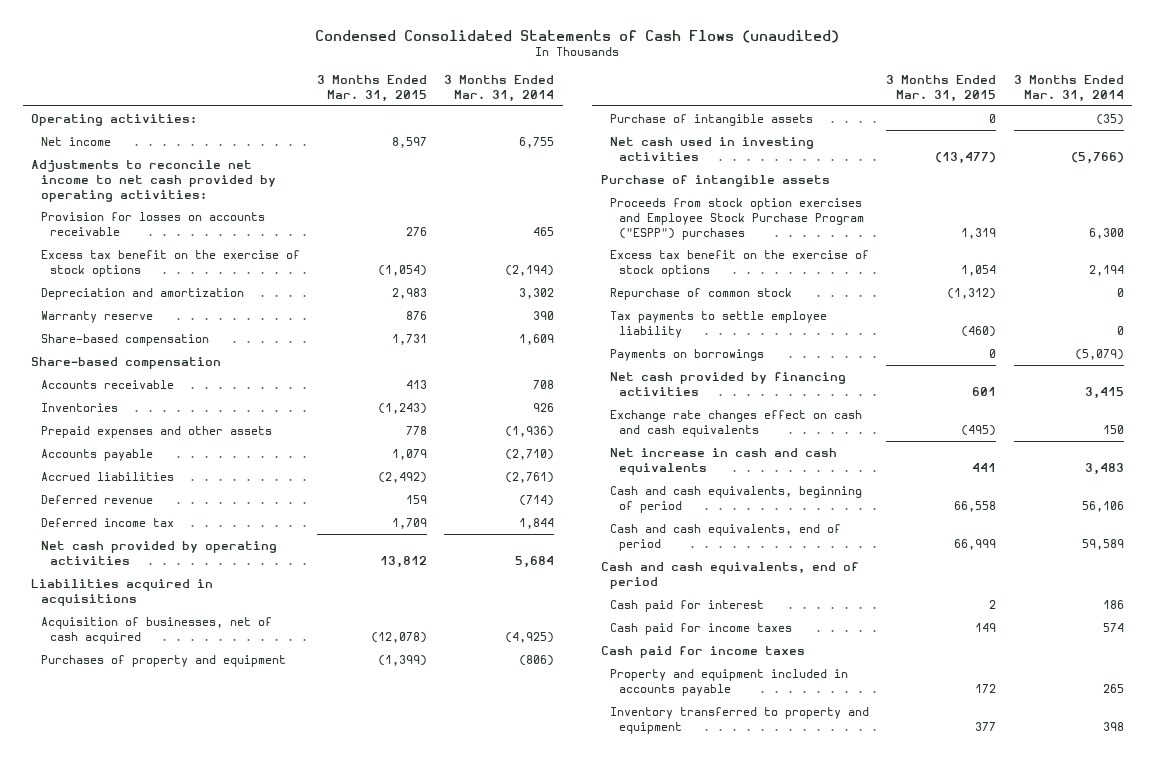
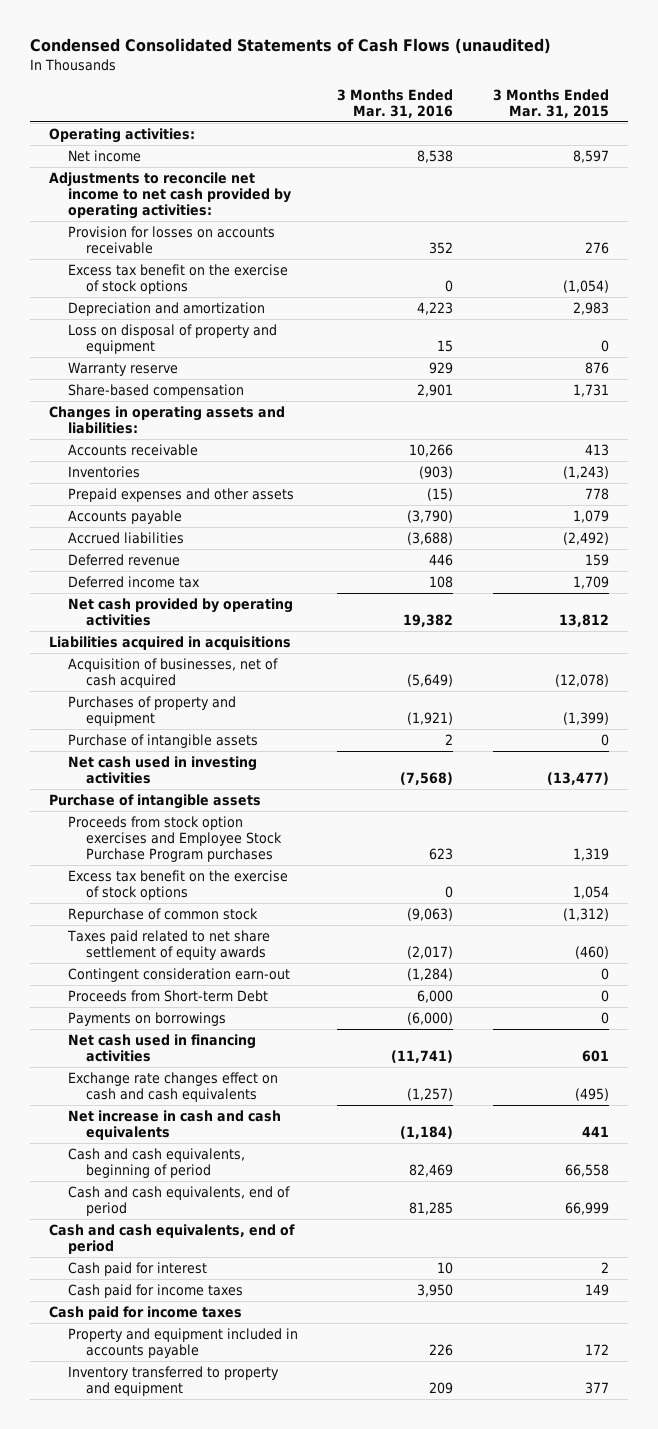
[444,74,555,102] 3 Months Ended Mar. 31, 2014 -> none
none -> [337,88,454,118] 3 Months Ended Mar. 31, 2016
none -> [67,323,277,355] Loss on disposal of property and equipment
[31,356,222,369] Share-based compensation -> [49,405,286,435] Changes in operating assets and liabilities:
[609,197,865,240] Proceeds from stock option exercises and Employee Stock Purchase Program ("ESPP") purchases -> [67,815,283,863] Proceeds from stock option exercises and Employee Stock Purchase Program purchases
[609,310,827,338] Tax payments to settle employee liability -> [66,929,270,961] Taxes paid related to net share settlement of equity awards
none -> [67,967,290,982] Contingent consideration earn-out
none -> [67,989,268,1002] Proceeds from Short-term Debt
[609,371,846,396] Net cash provided by financing activities -> [67,1033,256,1063] Net cash used in financing activities

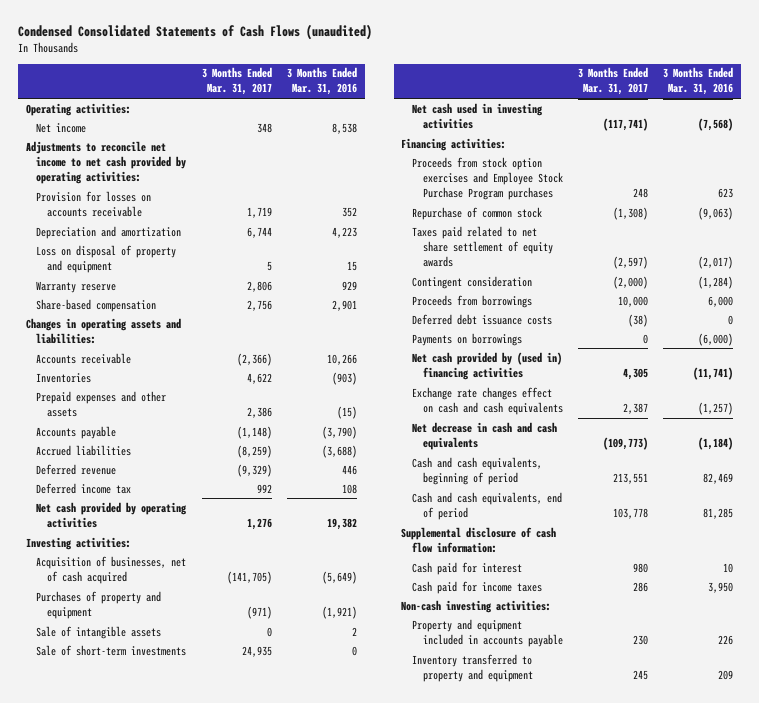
[492,88,609,118] 3 Months Ended Mar. 31, 2015 -> none
none -> [202,67,273,96] 3 Months Ended Mar. 31, 2017
[67,263,288,295] Excess tax benefit on the exercise of stock options -> none
[49,635,292,650] Liabilities acquired in acquisitions -> [25,536,131,550] Investing activities:
[67,733,258,748] Purchase of intangible assets -> [36,625,162,639] Sale of intangible assets
none -> [36,644,187,656] Sale of short-term investments
[49,793,262,809] Purchase of intangible assets -> [401,137,507,151] Financing activities:
[67,869,288,901] Excess tax benefit on the exercise of stock options -> none
[67,967,290,982] Contingent consideration earn-out -> [412,275,533,289] Contingent consideration
[67,989,268,1002] Proceeds from Short-term Debt -> [412,294,533,308] Proceeds from borrowings
none -> [412,313,553,325] Deferred debt issuance costs
[67,1033,256,1063] Net cash used in financing activities -> [412,351,563,380] Net cash provided by (used in) financing activities
[67,1109,281,1141] Net increase in cash and cash equivalents -> [412,421,558,450] Net decrease in cash and cash equivalents
[49,1223,296,1255] Cash and cash equivalents, end of period -> [401,526,557,553] Supplemental disclosure of cash flow information:
[49,1305,243,1320] Cash paid for income taxes -> [401,599,552,613] Non-cash investing activities:

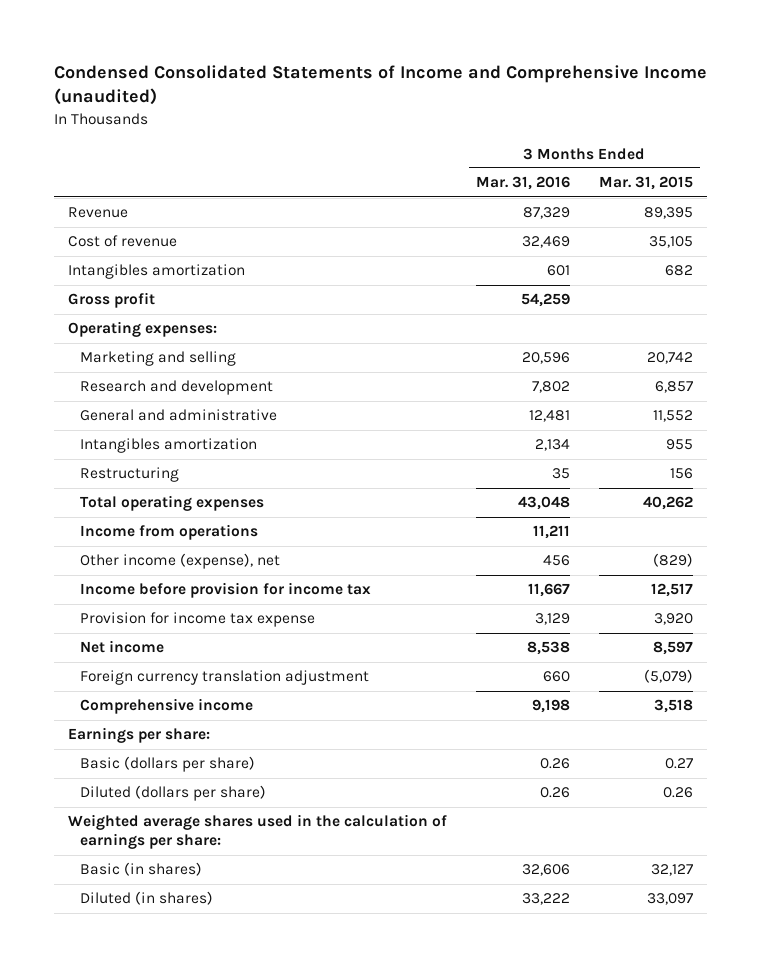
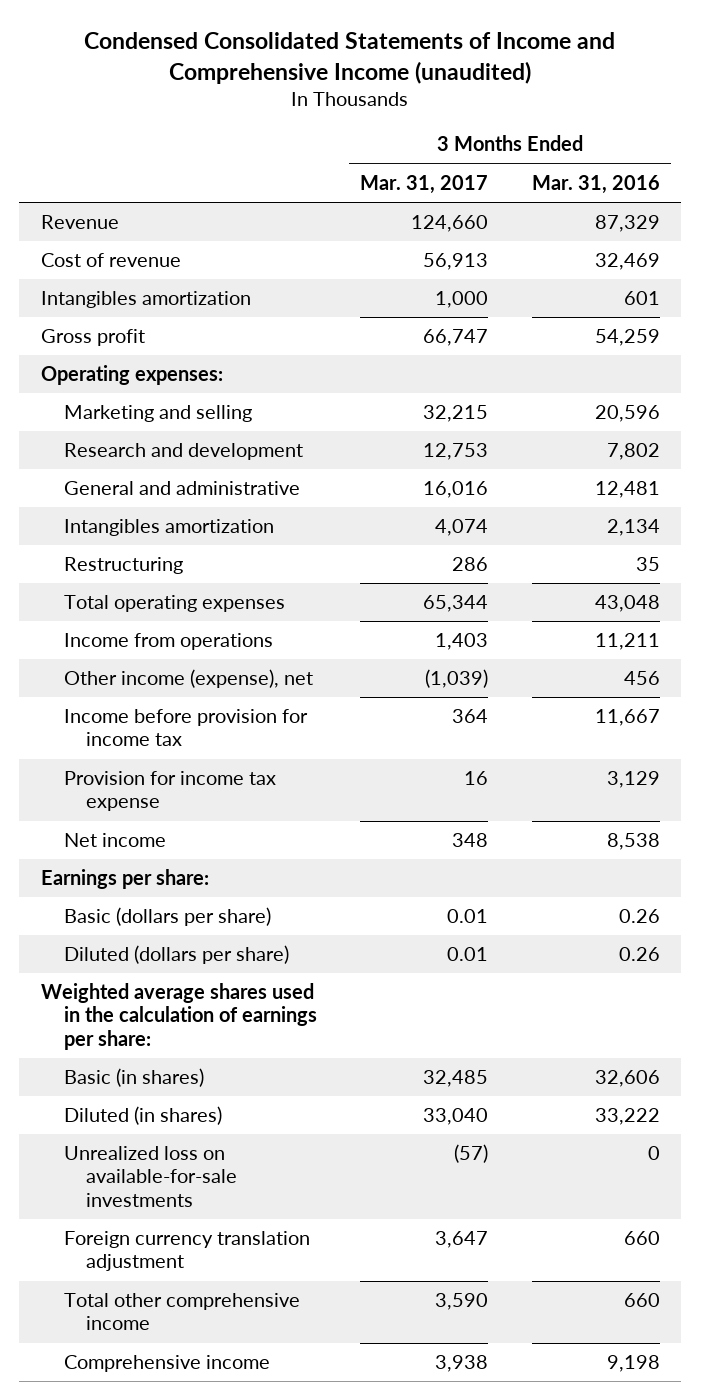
[598,176,693,191] Mar. 31, 2015 -> none
none -> [360,174,489,194] Mar. 31, 2017
none -> [63,1146,238,1207] Unrealized loss on available-for-sale investments
[80,670,370,686] Foreign currency translation adjustment -> [63,1231,310,1272] Foreign currency translation adjustment
none -> [63,1293,300,1331] Total other comprehensive income
[80,698,254,715] Comprehensive income -> [63,1355,270,1373] Comprehensive income

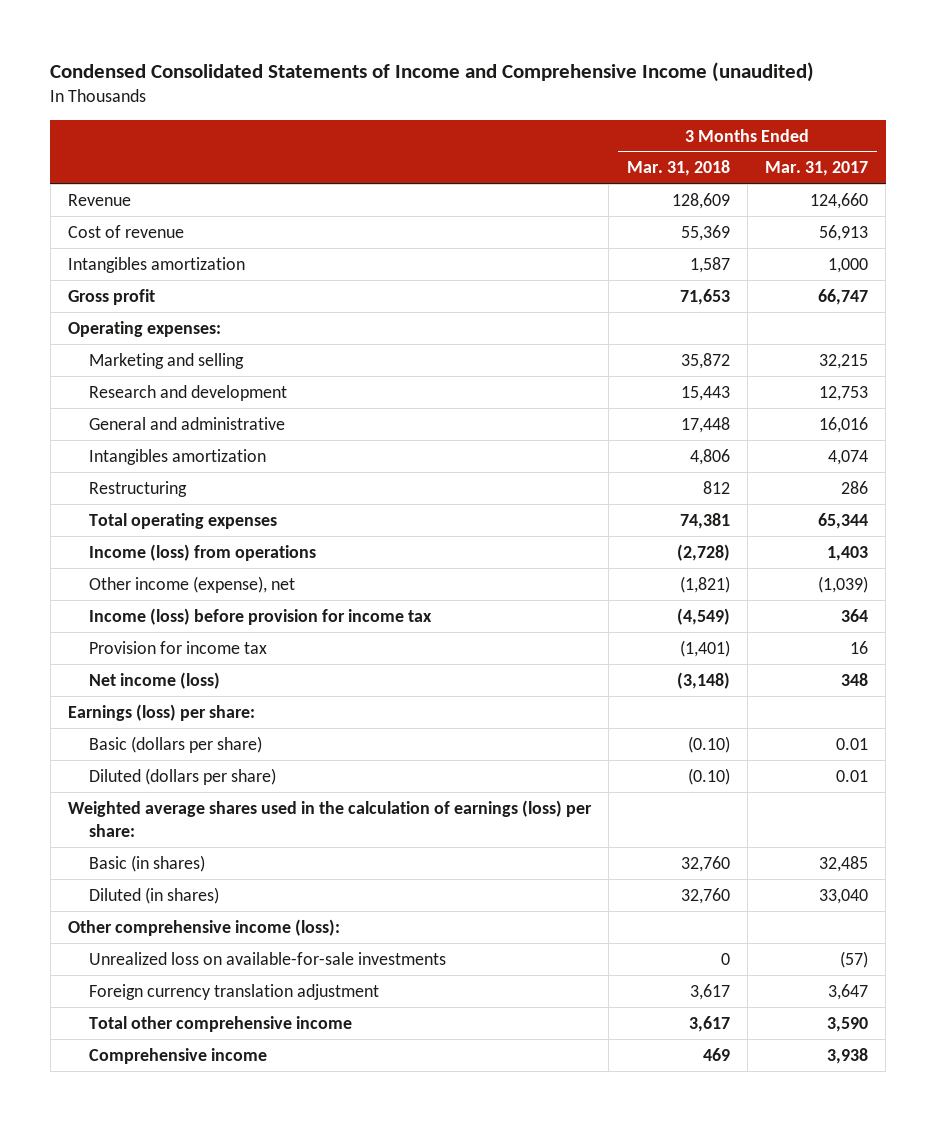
[531,174,660,194] Mar. 31, 2016 -> none
none -> [626,160,730,177] Mar. 31, 2018
[63,633,273,651] Income from operations -> [88,543,316,561] Income (loss) from operations
[63,709,308,747] Income before provision for income tax -> [88,607,432,625] Income (loss) before provision for income tax
[63,771,276,812] Provision for income tax expense -> [88,640,267,654] Provision for income tax
[63,833,166,848] Net income -> [88,671,220,689] Net income (loss)
[40,869,209,890] Earnings per share: -> [68,703,256,721] Earnings (loss) per share:
[40,983,317,1050] Weighted average shares used in the calculation of earnings per share: -> [68,799,593,837] Weighted average shares used in the calculation of earnings (loss) per share:
none -> [68,918,341,936] Other comprehensive income (loss):

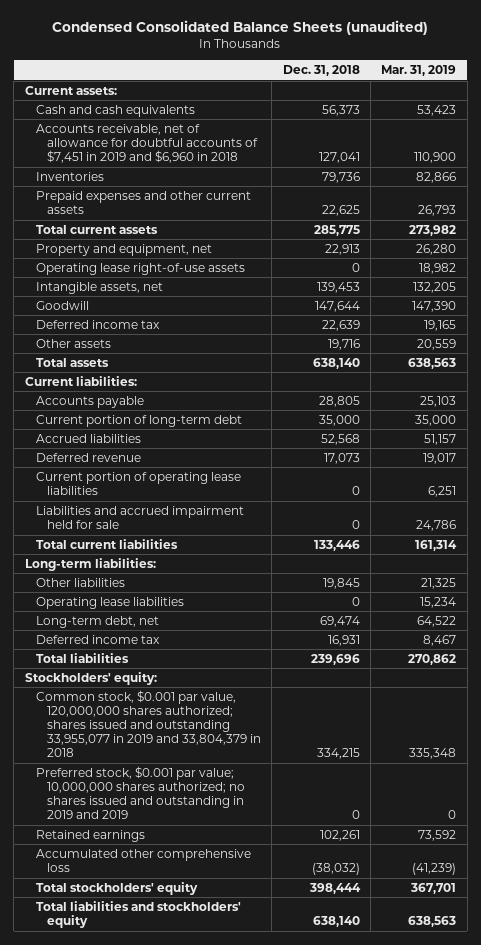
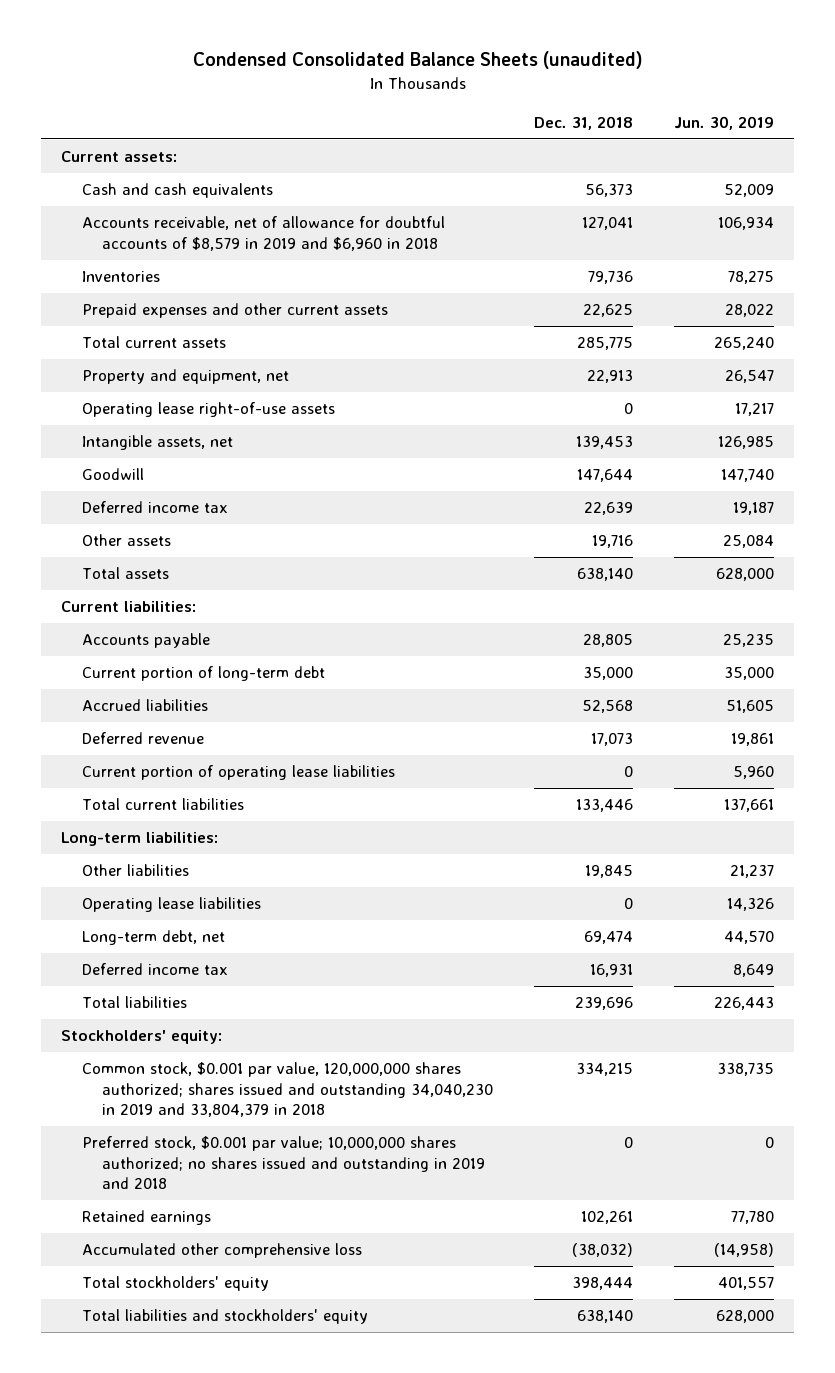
[381,65,457,77] Mar. 31, 2019 -> none
none -> [673,115,774,130] Jun. 30, 2019
[35,123,258,164] Accounts receivable, net of allowance for doubtful accounts of $7,451 in 2019 and $6,960 in 2018 -> [81,216,445,251] Accounts receivable, net of allowance for doubtful accounts of $8,579 in 2019 and $6,960 in 2018
[35,505,244,530] Liabilities and accrued impairment held for sale -> none
[35,689,261,758] Common stock, $0.001 par value, 120,000,000 shares authorized; shares issued and outstanding 33,955,077 in 2019 and 33,804,379 in 2018 -> [81,1062,494,1117] Common stock, $0.001 par value, 120,000,000 shares authorized; shares issued and outstanding 34,040,230 in 2019 and 33,804,379 in 2018
[35,765,245,820] Preferred stock, $0.001 par value; 10,000,000 shares authorized; no shares issued and outstanding in 2019 and 2019 -> [81,1136,486,1189] Preferred stock, $0.001 par value; 10,000,000 shares authorized; no shares issued and outstanding in 2019 and 2018

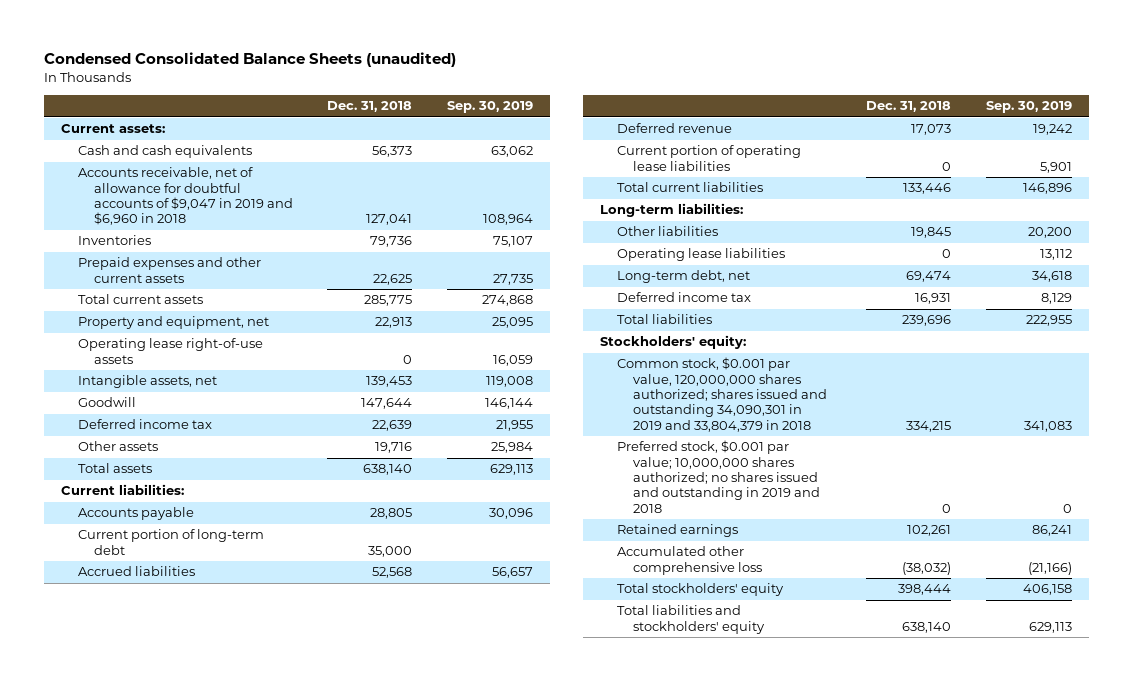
[673,115,774,130] Jun. 30, 2019 -> none
none -> [447,101,534,114] Sep. 30, 2019
[81,216,445,251] Accounts receivable, net of allowance for doubtful accounts of $8,579 in 2019 and $6,960 in 2018 -> [77,167,293,226] Accounts receivable, net of allowance for doubtful accounts of $9,047 in 2019 and $6,960 in 2018
[81,1062,494,1117] Common stock, $0.001 par value, 120,000,000 shares authorized; shares issued and outstanding 34,040,230 in 2019 and 33,804,379 in 2018 -> [616,357,827,432] Common stock, $0.001 par value, 120,000,000 shares authorized; shares issued and outstanding 34,090,301 in 2019 and 33,804,379 in 2018

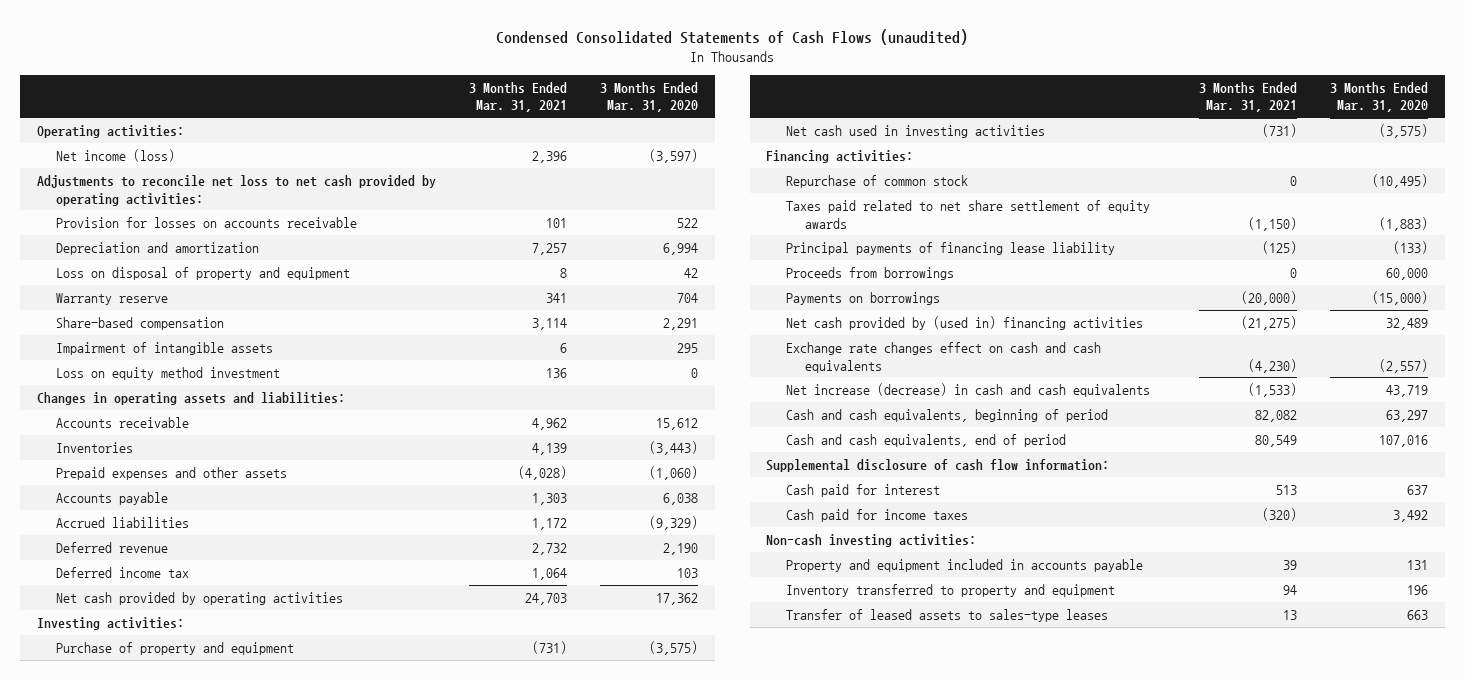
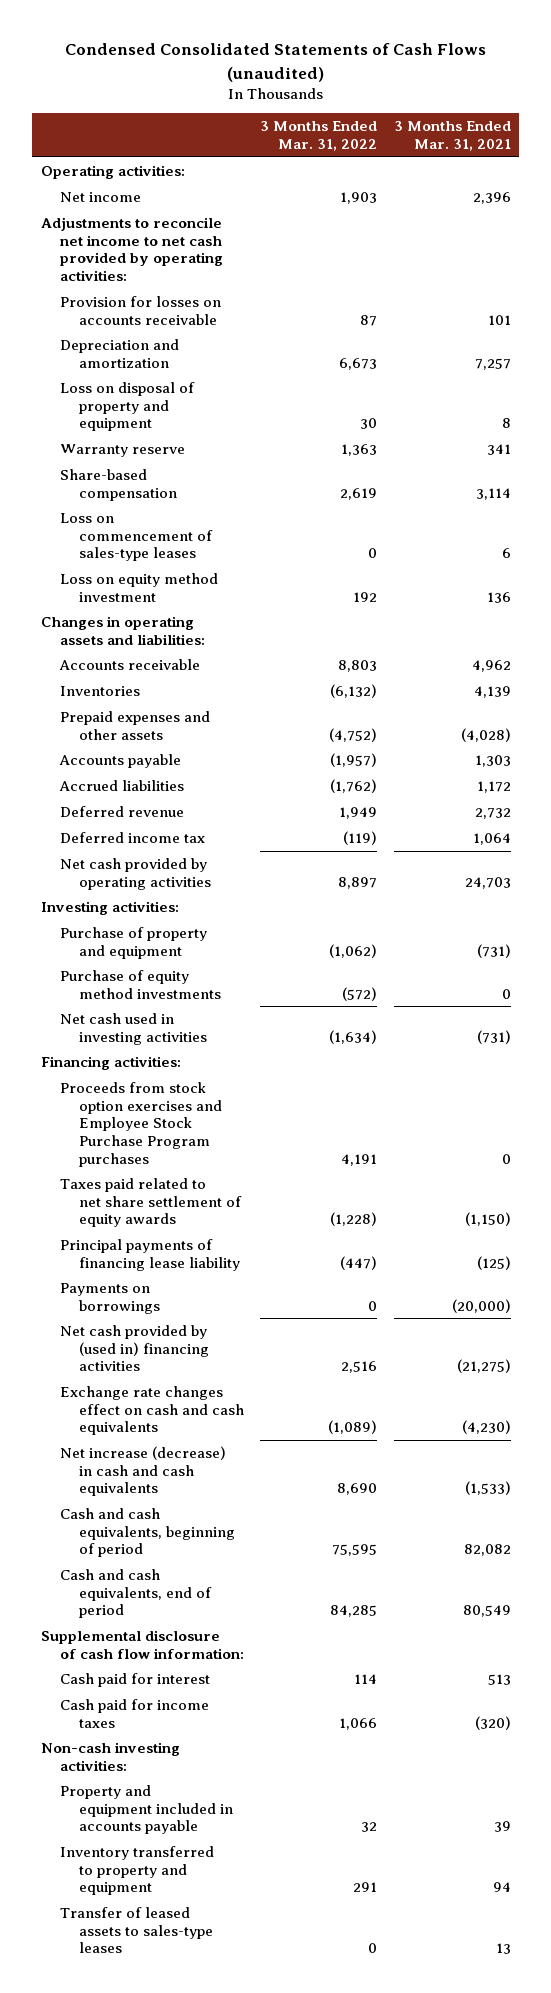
[600,81,699,113] 3 Months Ended Mar. 31, 2020 -> none
none -> [260,121,378,152] 3 Months Ended Mar. 31, 2022
[55,148,175,162] Net income (loss) -> [59,192,141,203] Net income
[36,174,436,206] Adjustments to reconcile net loss to net cash provided by operating activities: -> [40,217,223,281] Adjustments to reconcile net income to net cash provided by operating activities:
[55,341,273,355] Impairment of intangible assets -> [59,513,214,562] Loss on commencement of sales-type leases
none -> [59,970,222,999] Purchase of equity method investments
[785,174,968,188] Repurchase of common stock -> none
none -> [59,1082,223,1167] Proceeds from stock option exercises and Employee Stock Purchase Program purchases
[785,266,954,280] Proceeds from borrowings -> none

